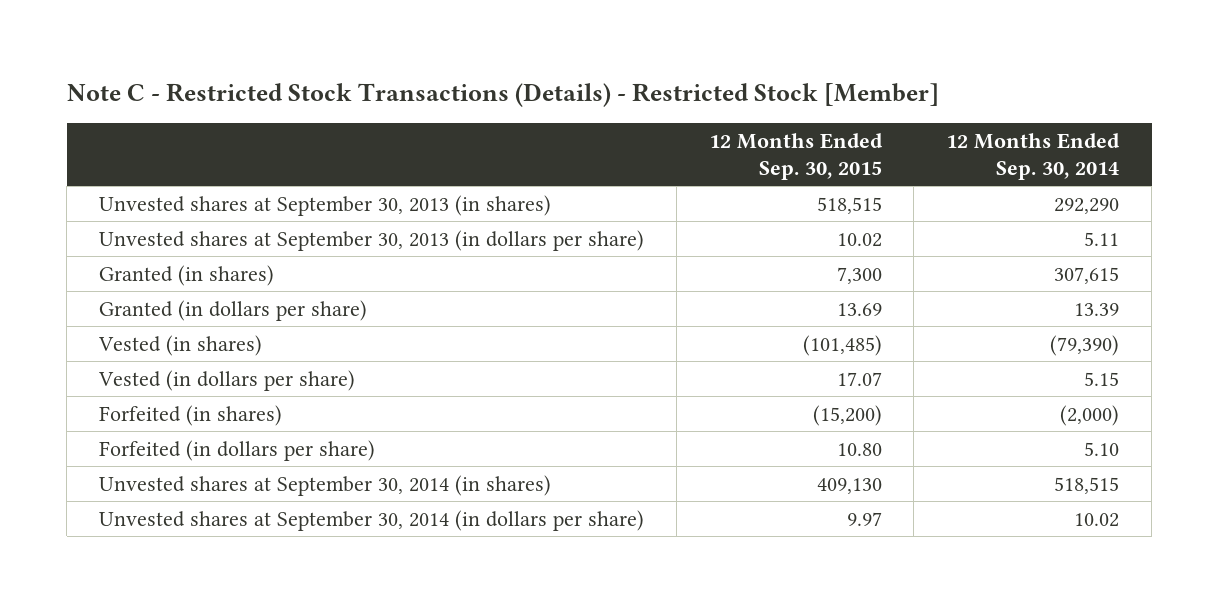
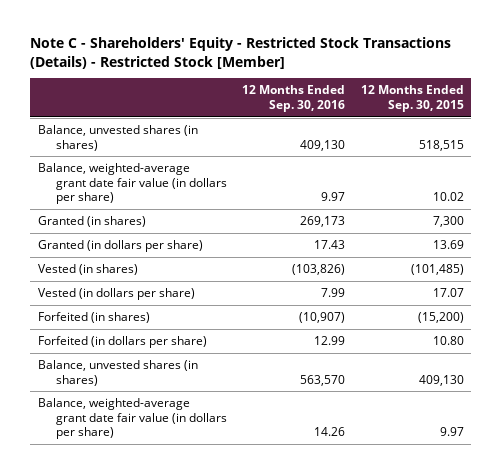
[66,83,939,108] Note C - Restricted Stock Transactions (Details) - Restricted Stock [Member] -> [30,37,452,69] Note C - Shareholders' Equity - Restricted Stock Transactions (Details) - Restricted Stock [Member]
[946,132,1121,181] 12 Months Ended Sep. 30, 2014 -> none
none -> [242,85,346,112] 12 Months Ended Sep. 30, 2016
[99,194,552,216] Unvested shares at September 30, 2013 (in shares) -> [38,125,199,151] Balance, unvested shares (in shares)
[99,229,645,251] Unvested shares at September 30, 2013 (in dollars per share) -> [38,163,227,205] Balance, weighted-average grant date fair value (in dollars per share)
[99,474,552,496] Unvested shares at September 30, 2014 (in shares) -> [38,360,199,386] Balance, unvested shares (in shares)
[99,509,645,531] Unvested shares at September 30, 2014 (in dollars per share) -> [38,398,227,440] Balance, weighted-average grant date fair value (in dollars per share)

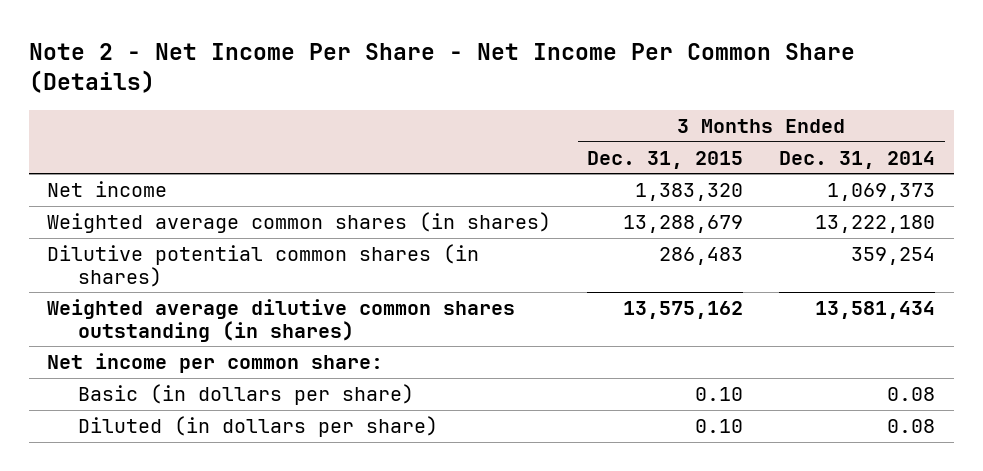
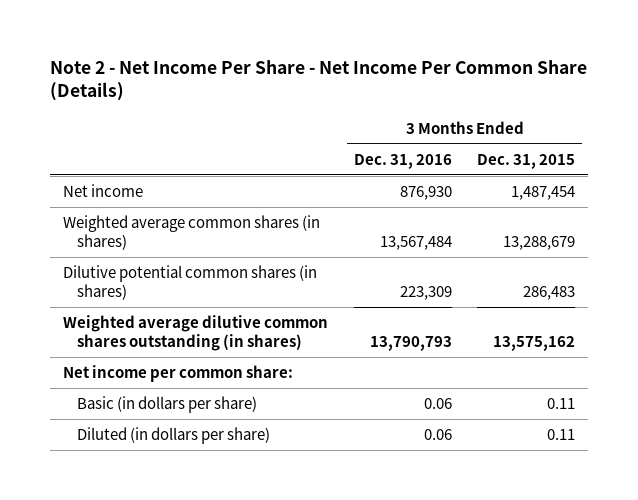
[779,150,936,169] Dec. 31, 2014 -> none
none -> [353,153,452,169] Dec. 31, 2016
[635,182,744,201] 1,383,320 -> [511,186,576,201] 1,487,454
[695,386,744,401] 0.10 -> [547,398,576,410] 0.11
[695,418,744,433] 0.10 -> [547,429,576,441] 0.11

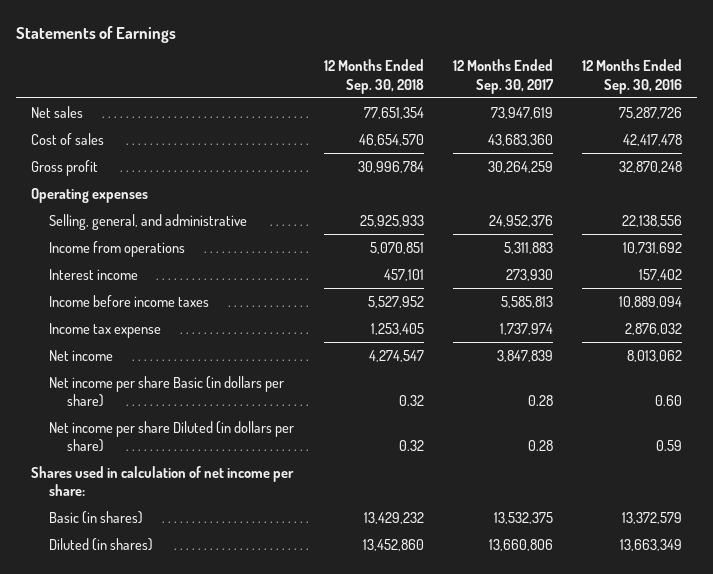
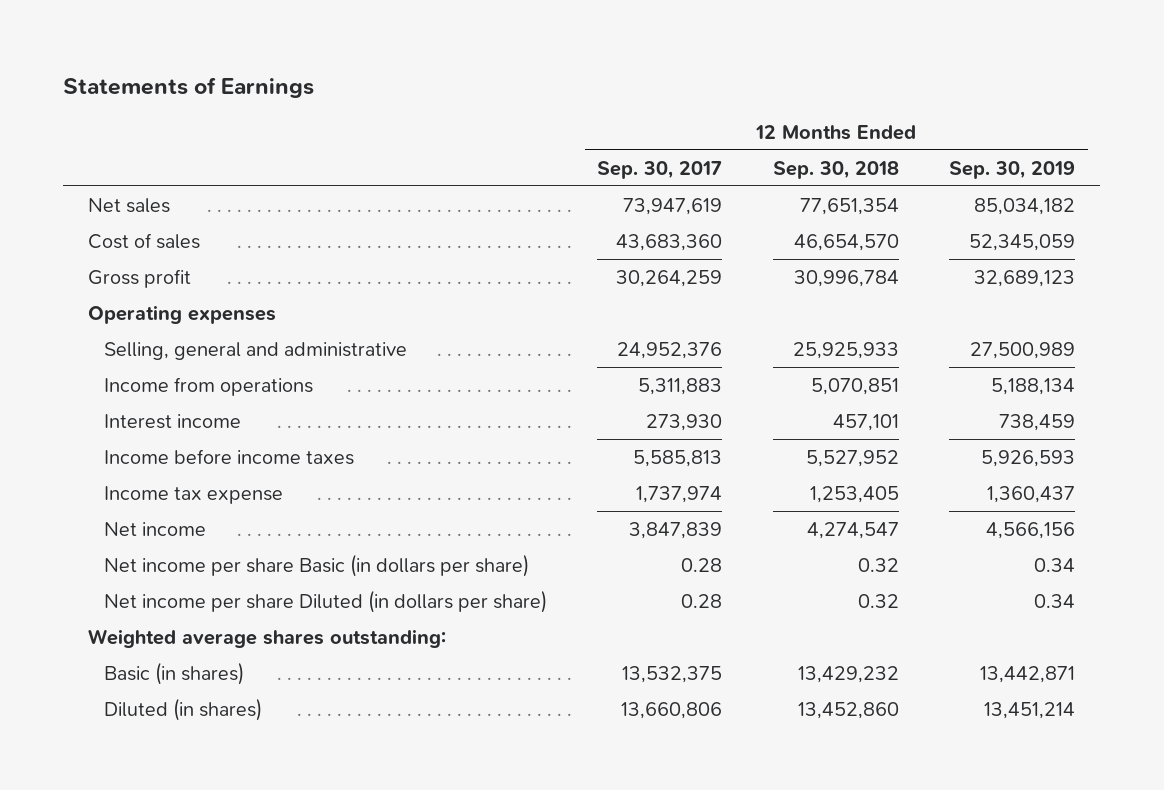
[582,59,683,94] 12 Months Ended Sep. 30, 2016 -> none
none -> [949,160,1076,179] Sep. 30, 2019
[49,213,248,230] Selling, general, and administrative -> [104,341,408,360] Selling, general and administrative
[30,465,294,496] Shares used in calculation of net income per share: -> [88,628,447,648] Weighted average shares outstanding:

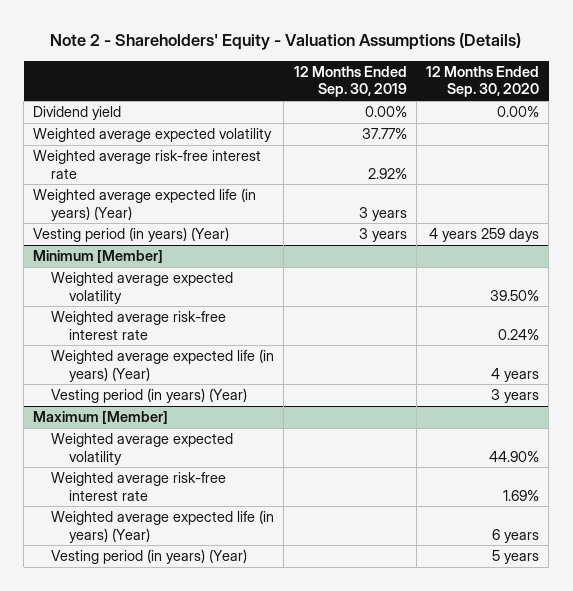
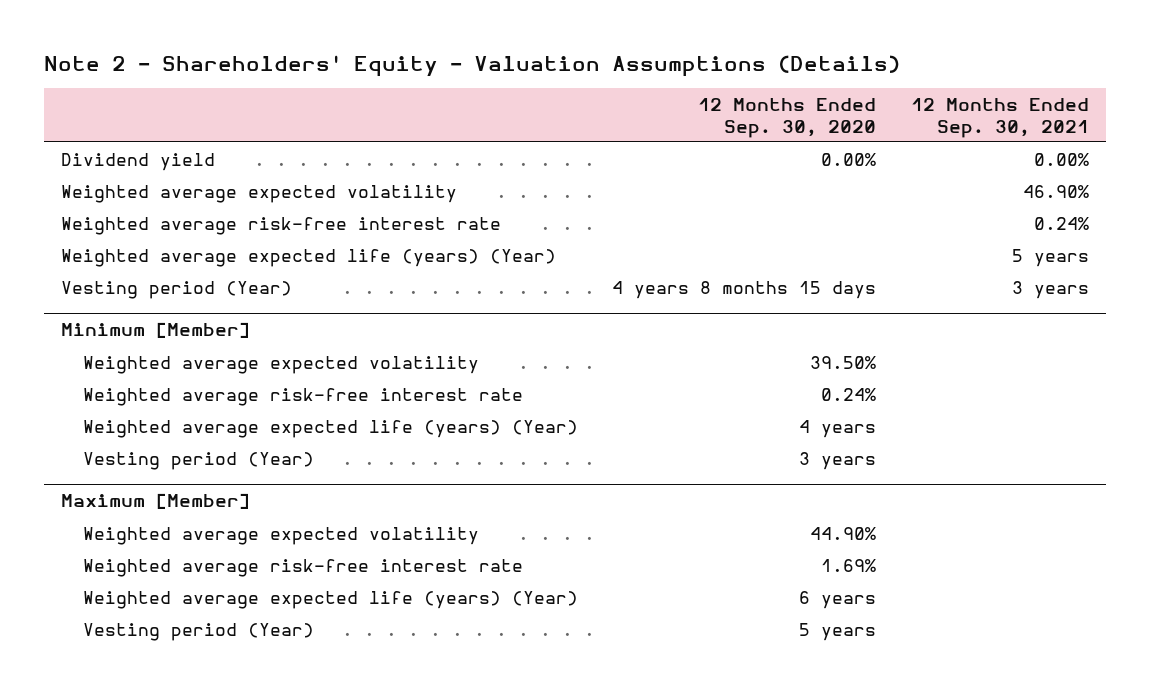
[293,65,407,98] 12 Months Ended Sep. 30, 2019 -> none
none -> [910,97,1089,138] 12 Months Ended Sep. 30, 2021
[33,188,257,221] Weighted average expected life (in years) (Year) -> [60,248,556,267] Weighted average expected life (years) (Year)
[33,227,230,243] Vesting period (in years) (Year) -> [60,280,292,299] Vesting period (Year)
[429,228,540,243] 4 years 259 days -> [612,280,877,299] 4 years 8 months 15 days
[51,349,275,382] Weighted average expected life (in years) (Year) -> [82,419,578,438] Weighted average expected life (years) (Year)
[51,388,248,404] Vesting period (in years) (Year) -> [82,451,314,470] Vesting period (Year)
[51,510,275,543] Weighted average expected life (in years) (Year) -> [82,590,578,609] Weighted average expected life (years) (Year)
[51,549,248,565] Vesting period (in years) (Year) -> [82,622,314,641] Vesting period (Year)

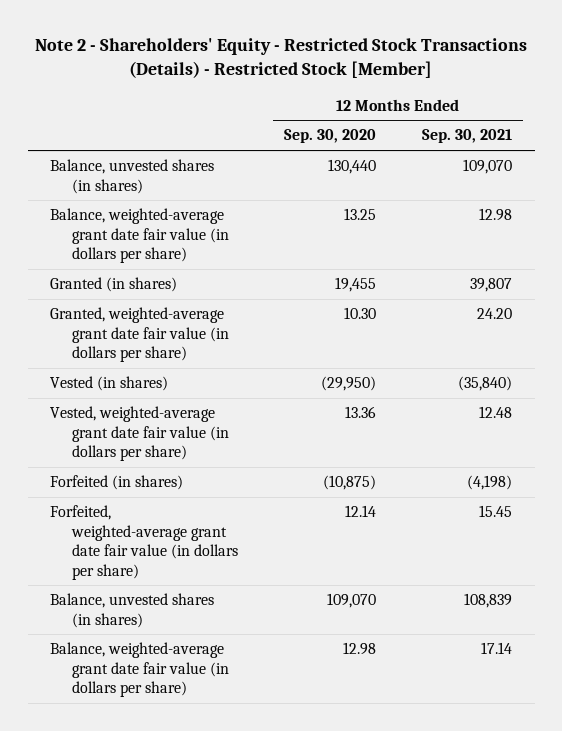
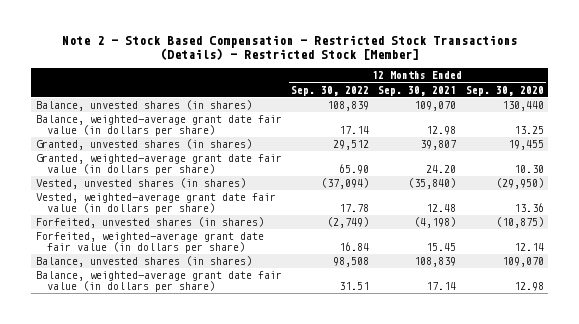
[35,38,528,79] Note 2 - Shareholders' Equity - Restricted Stock Transactions (Details) - Restricted Stock [Member] -> [61,34,517,61] Note 2 - Stock Based Compensation - Restricted Stock Transactions (Details) - Restricted Stock [Member]
none -> [291,85,370,96] Sep. 30, 2022
[50,277,178,293] Granted (in shares) -> [35,139,252,151] Granted, unvested shares (in shares)
[50,376,169,392] Vested (in shares) -> [35,178,246,190] Vested, unvested shares (in shares)
[50,475,184,491] Forfeited (in shares) -> [35,217,264,229] Forfeited, unvested shares (in shares)

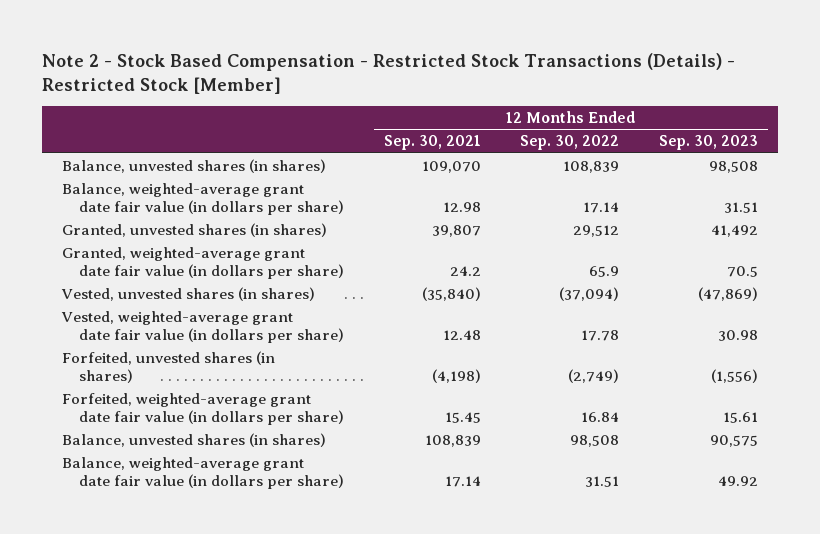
[465,85,544,96] Sep. 30, 2020 -> none
none -> [658,135,758,151] Sep. 30, 2023
[339,164,370,175] 65.90 -> [589,266,620,278] 65.9
[426,165,457,174] 24.20 -> [449,266,481,277] 24.2

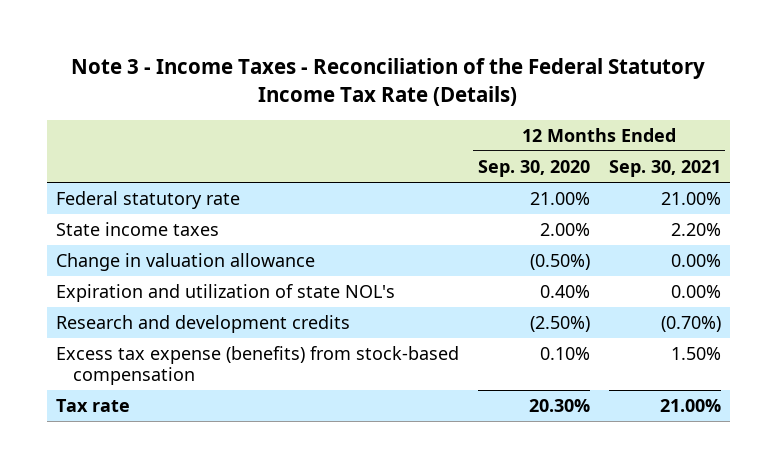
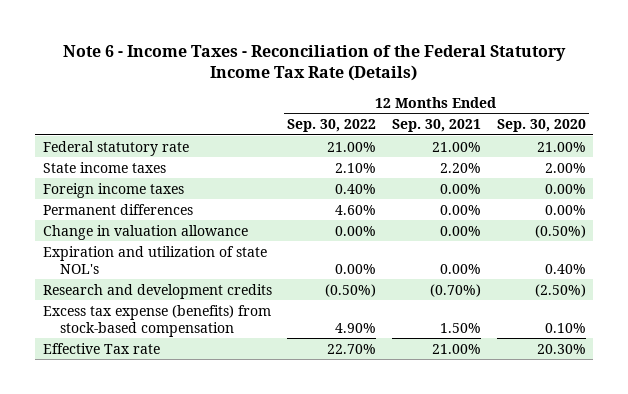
[71,58,706,107] Note 3 - Income Taxes - Reconciliation of the Federal Statutory Income Tax Rate (Details) -> [63,44,567,82] Note 6 - Income Taxes - Reconciliation of the Federal Statutory Income Tax Rate (Details)
none -> [287,119,377,133] Sep. 30, 2022
none -> [42,182,184,198] Foreign income taxes
none -> [42,203,193,215] Permanent differences
[56,398,131,412] Tax rate -> [42,342,160,354] Effective Tax rate

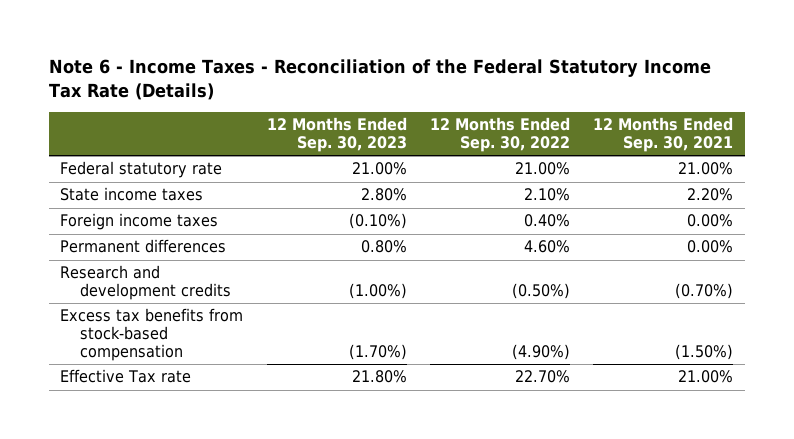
[496,119,586,133] Sep. 30, 2020 -> none
none -> [266,117,407,153] 12 Months Ended Sep. 30, 2023
[42,224,248,240] Change in valuation allowance -> none
[42,245,267,274] Expiration and utilization of state NOL's -> none
[42,304,271,337] Excess tax expense (benefits) from stock-based compensation -> [60,308,244,361] Excess tax benefits from stock-based compensation
[335,322,377,333] 4.90% -> [512,343,571,360] (4.90%)
[439,322,481,333] 1.50% -> [675,343,734,360] (1.50%)

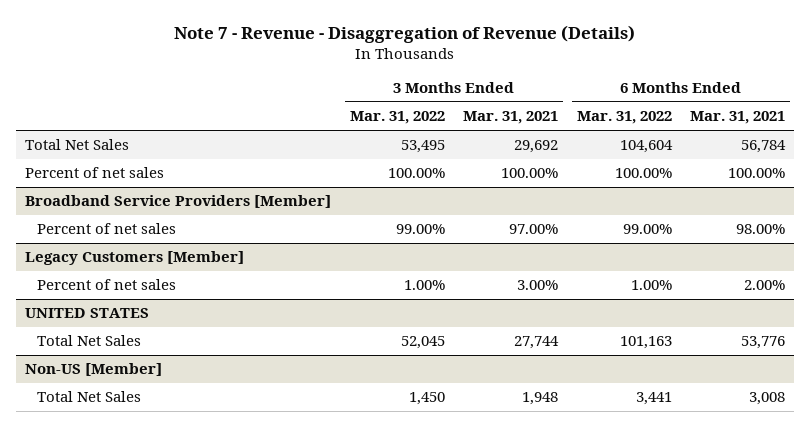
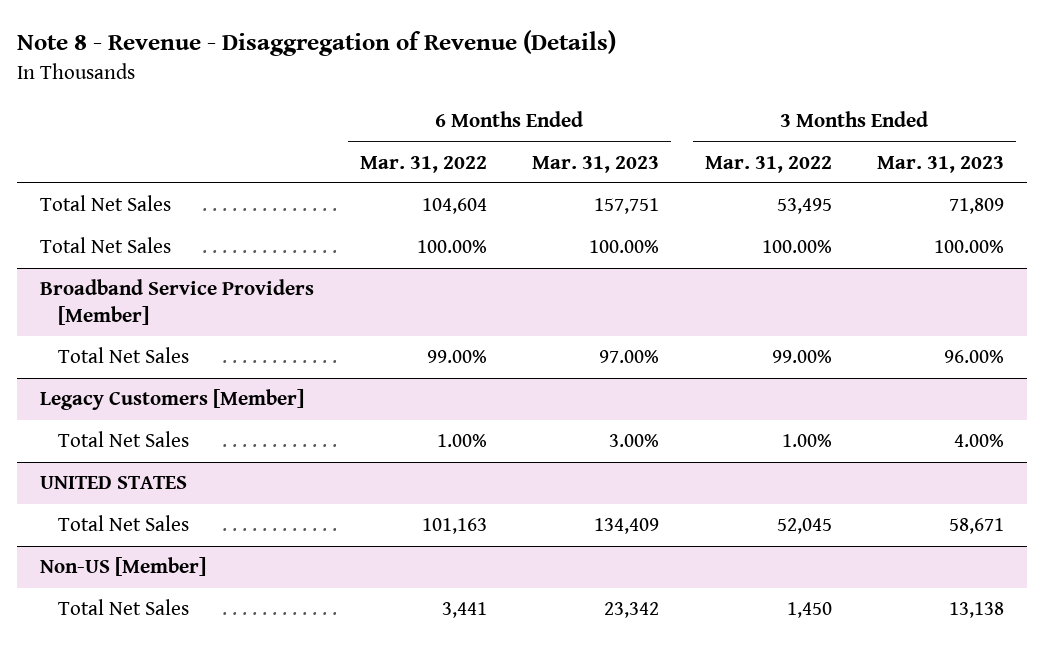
[174,24,636,43] Note 7 - Revenue - Disaggregation of Revenue (Details) -> [17,30,617,57] Note 8 - Revenue - Disaggregation of Revenue (Details)
[463,111,559,125] Mar. 31, 2021 -> none
[690,111,786,125] Mar. 31, 2021 -> none
none -> [532,155,660,173] Mar. 31, 2023
none -> [877,155,1005,173] Mar. 31, 2023
[25,167,165,179] Percent of net sales -> [40,237,172,254] Total Net Sales
[37,223,177,235] Percent of net sales -> [57,347,189,364] Total Net Sales
[37,279,177,291] Percent of net sales -> [57,431,189,448] Total Net Sales

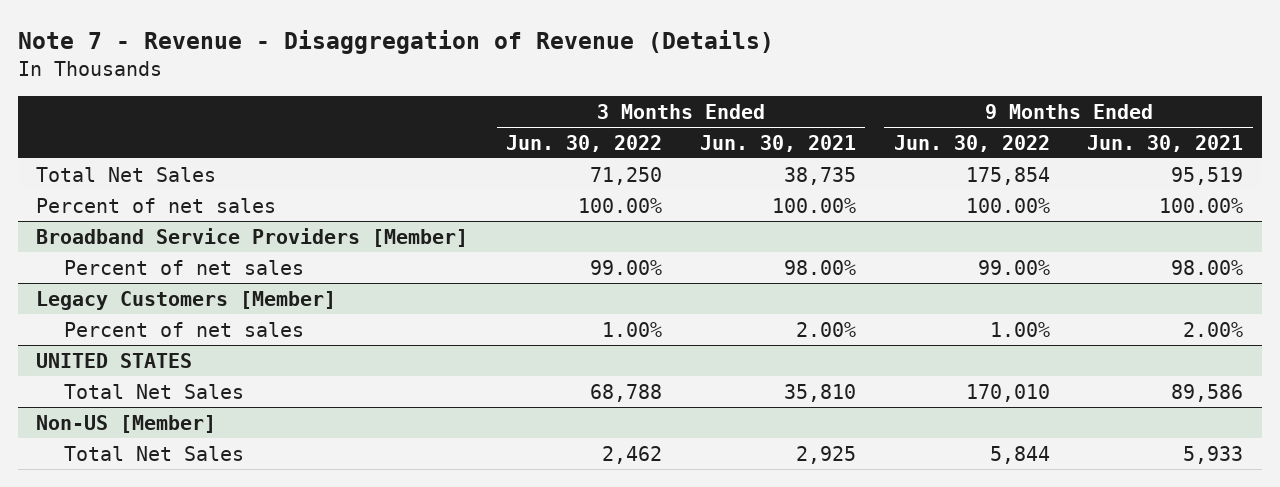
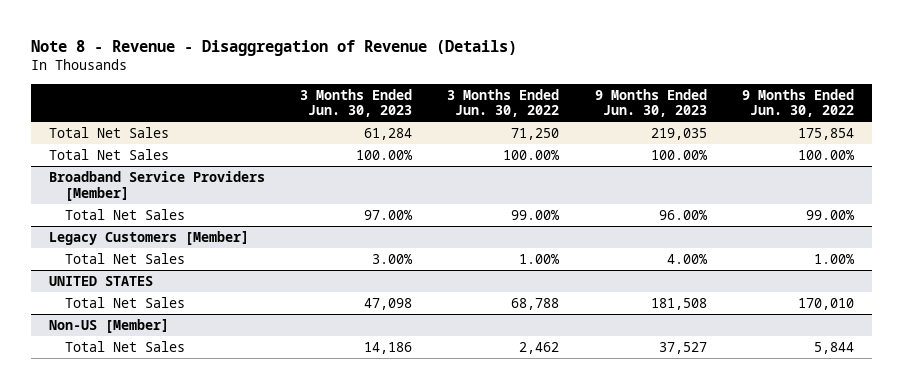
[17,29,774,54] Note 7 - Revenue - Disaggregation of Revenue (Details) -> [30,39,517,56] Note 8 - Revenue - Disaggregation of Revenue (Details)
[699,134,856,152] Jun. 30, 2021 -> none
[1087,134,1244,152] Jun. 30, 2021 -> none
none -> [300,88,413,118] 3 Months Ended Jun. 30, 2023
none -> [594,88,707,118] 9 Months Ended Jun. 30, 2023
[36,197,277,213] Percent of net sales -> [48,149,169,161] Total Net Sales
[63,259,304,275] Percent of net sales -> [65,209,186,221] Total Net Sales
[63,321,304,337] Percent of net sales -> [65,253,186,265] Total Net Sales

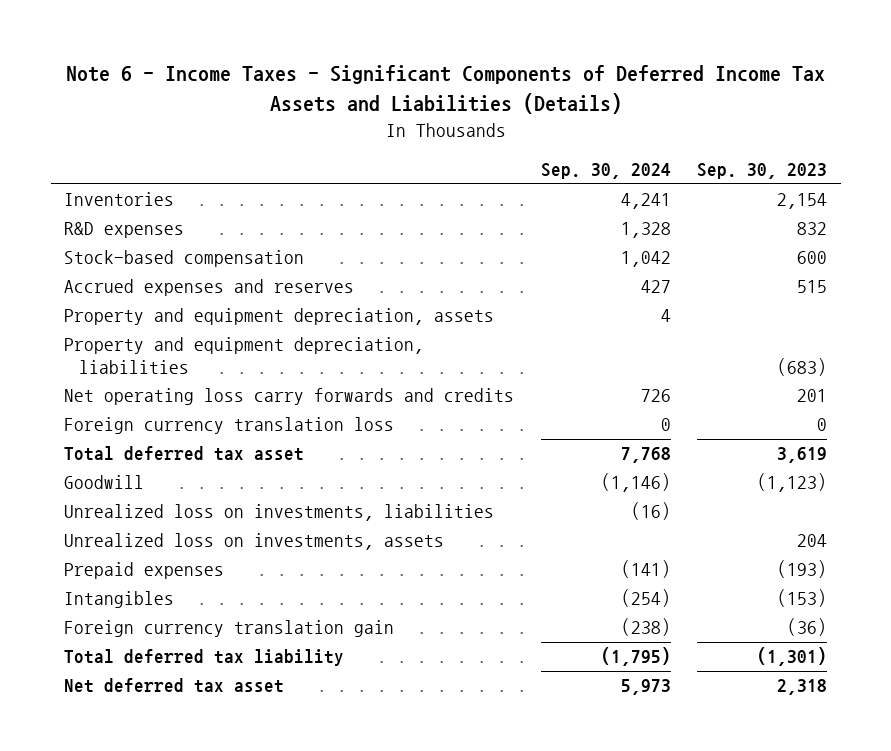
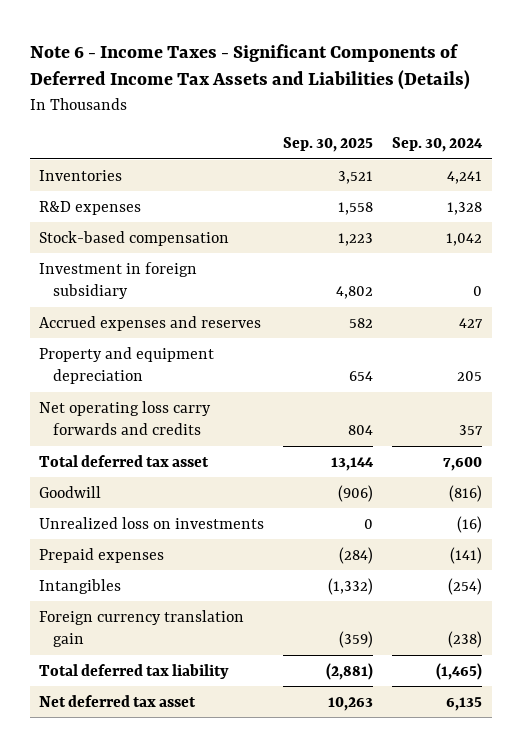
[697,163,828,180] Sep. 30, 2023 -> none
none -> [283,137,374,153] Sep. 30, 2025
none -> [39,261,198,300] Investment in foreign subsidiary
[64,337,425,374] Property and equipment depreciation, liabilities -> none
[64,417,395,435] Foreign currency translation loss -> none
[64,533,445,551] Unrealized loss on investments, assets -> none
[64,308,495,326] Property and equipment depreciation, assets -> [39,346,215,385] Property and equipment depreciation
[660,309,671,323] 4 -> [457,371,483,382] 205
[640,389,671,403] 726 -> [459,425,484,436] 357
[620,447,671,464] 7,768 -> [443,456,483,471] 7,600
[600,473,671,493] (1,146) -> [449,484,483,502] (816)
[64,504,495,522] Unrealized loss on investments, liabilities -> [39,516,265,529] Unrealized loss on investments
[600,647,671,667] (1,795) -> [436,662,483,680] (1,465)
[620,679,671,696] 5,973 -> [446,696,483,711] 6,135

